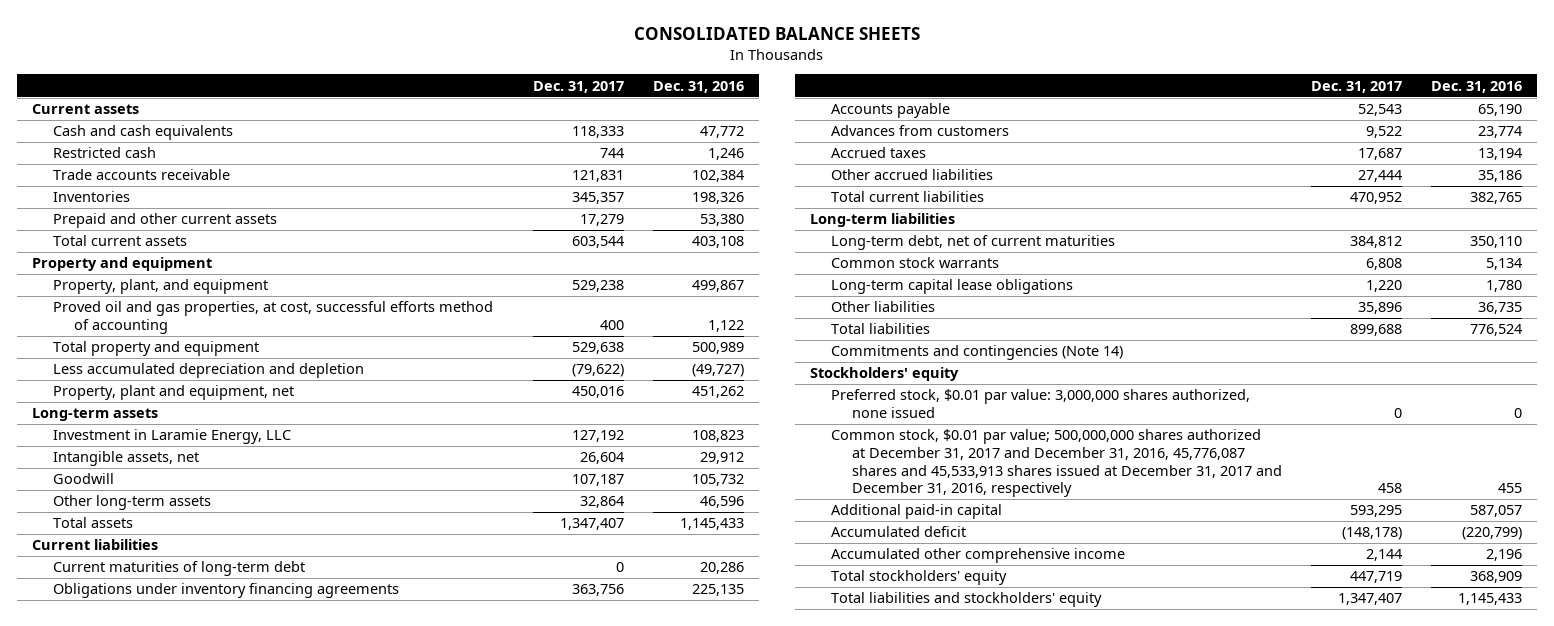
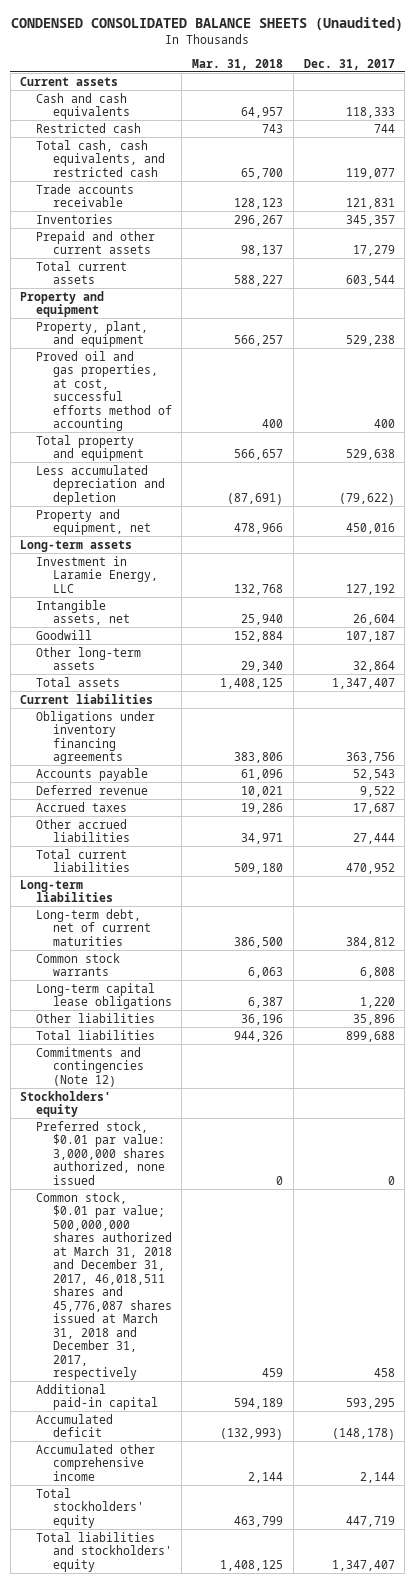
[633,26,920,40] CONSOLIDATED BALANCE SHEETS -> [11,17,404,32] CONDENSED CONSOLIDATED BALANCE SHEETS (Unaudited)
[653,80,745,93] Dec. 31, 2016 -> none
none -> [192,58,284,70] Mar. 31, 2018
none -> [36,139,165,177] Total cash, cash equivalents, and restricted cash
[52,385,294,401] Property, plant and equipment, net -> [36,508,151,536] Property and equipment, net
[52,561,305,577] Current maturities of long-term debt -> none
[831,125,1010,137] Advances from customers -> [36,784,149,795] Deferred revenue
[831,345,1124,361] Commitments and contingencies (Note 14) -> [36,1046,144,1087] Commitments and contingencies (Note 12)
[831,429,1283,498] Common stock, $0.01 par value; 500,000,000 shares authorized at December 31, 2017 and December 31, 2016, 45,776,087 shares and 45,533,913 shares issued at December 31, 2017 and December 31, 2016, respectively -> [36,1191,172,1381] Common stock, $0.01 par value; 500,000,000 shares authorized at March 31, 2018 and December 31, 2017, 46,018,511 shares and 45,776,087 shares issued at March 31, 2018 and December 31, 2017, respectively

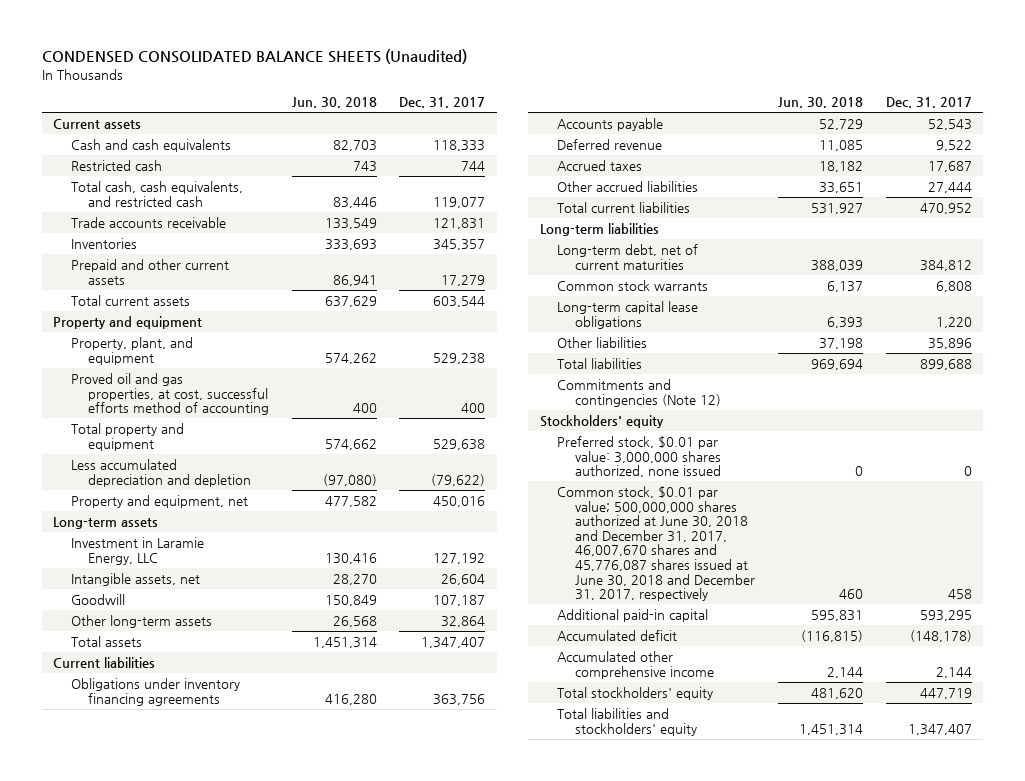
[192,58,284,70] Mar. 31, 2018 -> none
none -> [291,97,377,109] Jun. 30, 2018
[36,1191,172,1381] Common stock, $0.01 par value; 500,000,000 shares authorized at March 31, 2018 and December 31, 2017, 46,018,511 shares and 45,776,087 shares issued at March 31, 2018 and December 31, 2017, respectively -> [557,485,755,602] Common stock, $0.01 par value; 500,000,000 shares authorized at June 30, 2018 and December 31, 2017, 46,007,670 shares and 45,776,087 shares issued at June 30, 2018 and December 31, 2017, respectively

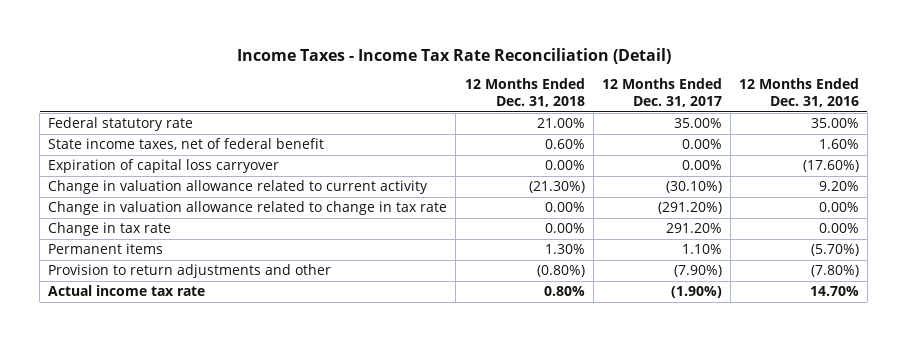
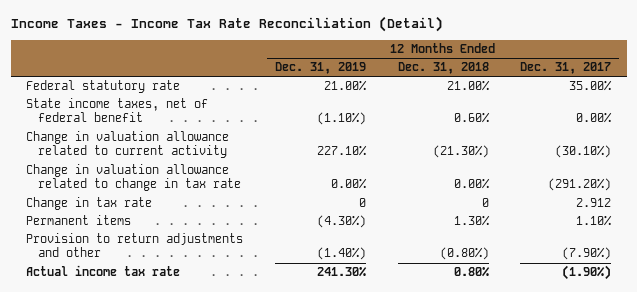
[738,78,859,108] 12 Months Ended Dec. 31, 2016 -> none
none -> [274,62,366,75] Dec. 31, 2019
[48,159,280,174] Expiration of capital loss carryover -> none
[544,223,585,234] 0.00% -> [481,198,489,208] 0
[665,223,722,234] 291.20% -> [576,198,612,208] 2.912

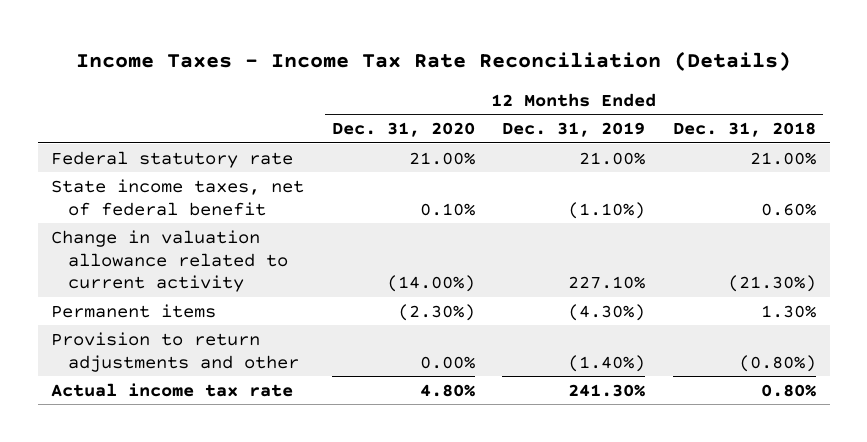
[10,16,443,33] Income Taxes - Income Tax Rate Reconciliation (Detail) -> [75,51,791,72] Income Taxes - Income Tax Rate Reconciliation (Details)
[520,62,612,75] Dec. 31, 2017 -> none
none -> [331,122,475,138] Dec. 31, 2020
[26,164,242,192] Change in valuation allowance related to change in tax rate -> none
[26,197,153,211] Change in tax rate -> none

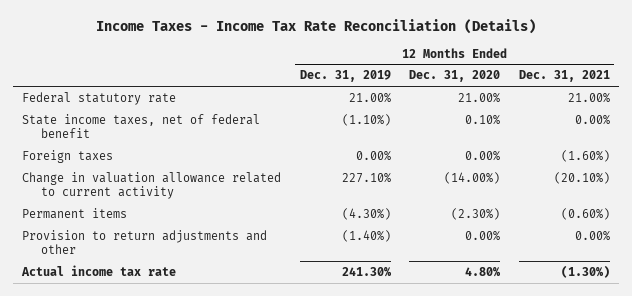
[672,122,816,138] Dec. 31, 2018 -> none
none -> [518,70,610,83] Dec. 31, 2021
none -> [22,149,114,163] Foreign taxes

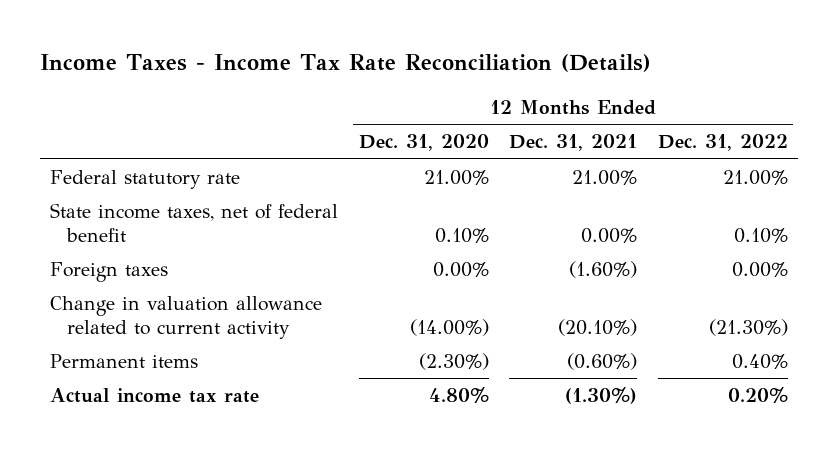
[299,70,391,83] Dec. 31, 2019 -> none
none -> [657,134,788,152] Dec. 31, 2022
[22,229,268,255] Provision to return adjustments and other -> none

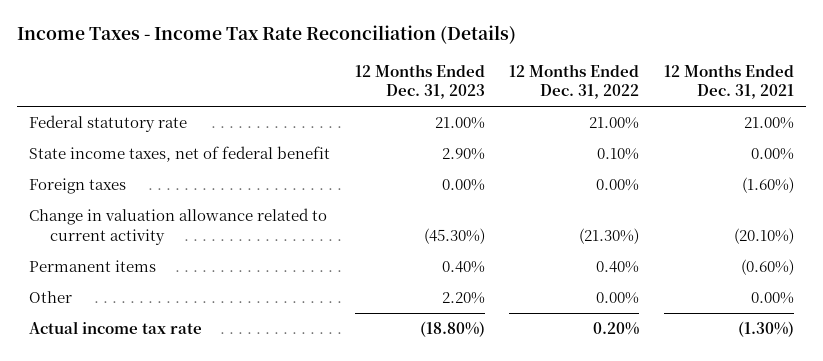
[358,134,489,152] Dec. 31, 2020 -> none
none -> [354,63,485,99] 12 Months Ended Dec. 31, 2023
none -> [29,291,73,304] Other

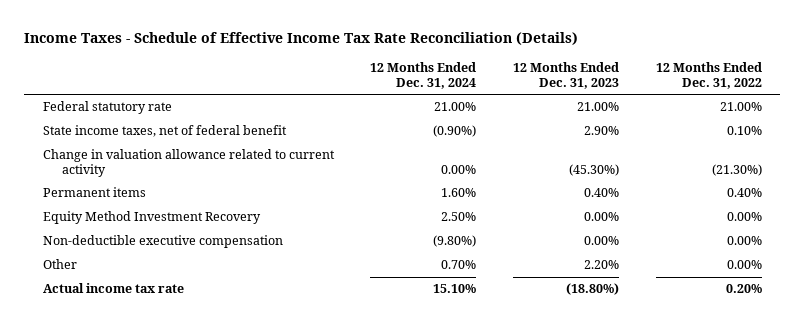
[16,25,516,45] Income Taxes - Income Tax Rate Reconciliation (Details) -> [24,32,579,46] Income Taxes - Schedule of Effective Income Tax Rate Reconciliation (Details)
[663,63,794,99] 12 Months Ended Dec. 31, 2021 -> none
none -> [370,61,477,89] 12 Months Ended Dec. 31, 2024
[29,178,127,195] Foreign taxes -> none
none -> [42,211,261,225] Equity Method Investment Recovery
none -> [42,235,283,249] Non-deductible executive compensation

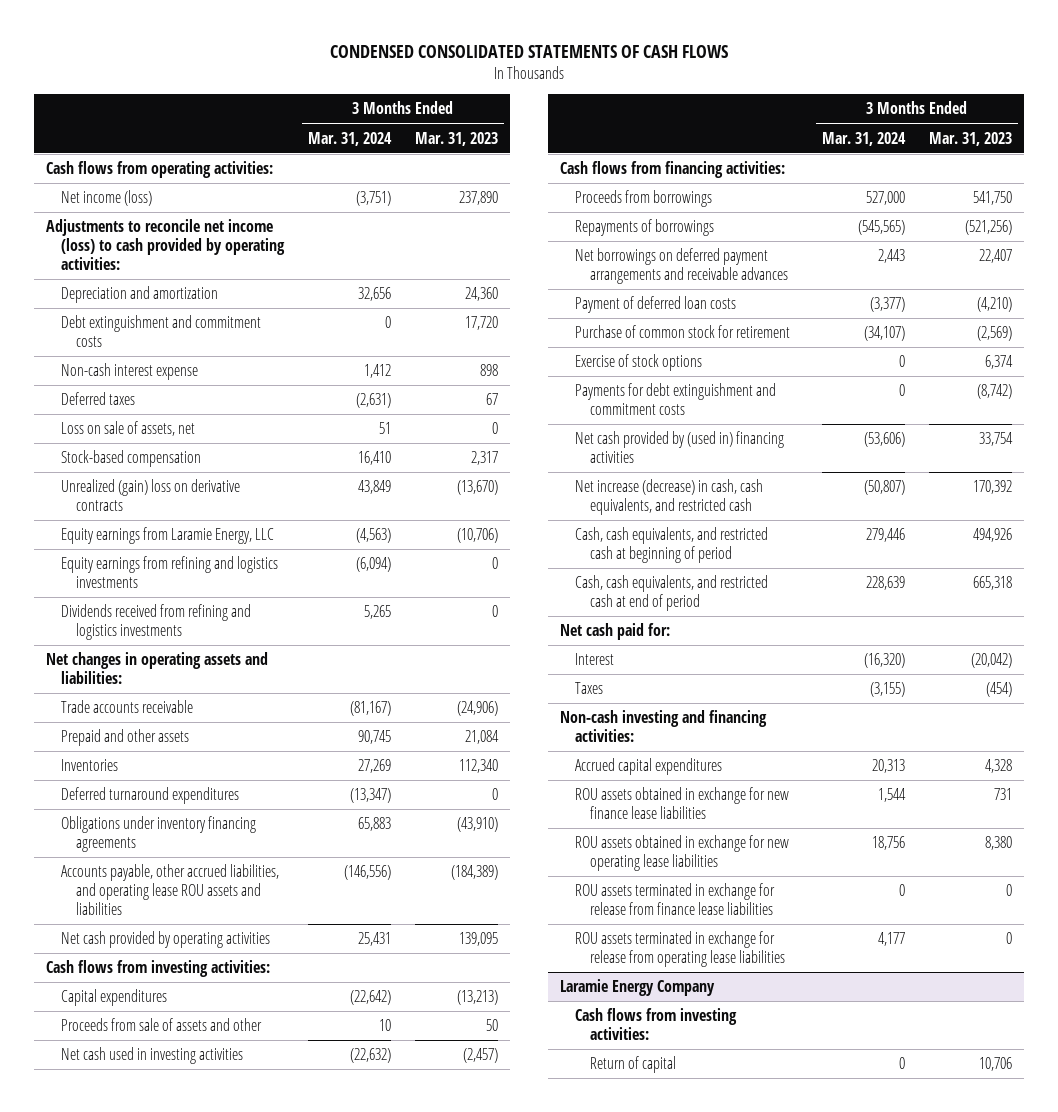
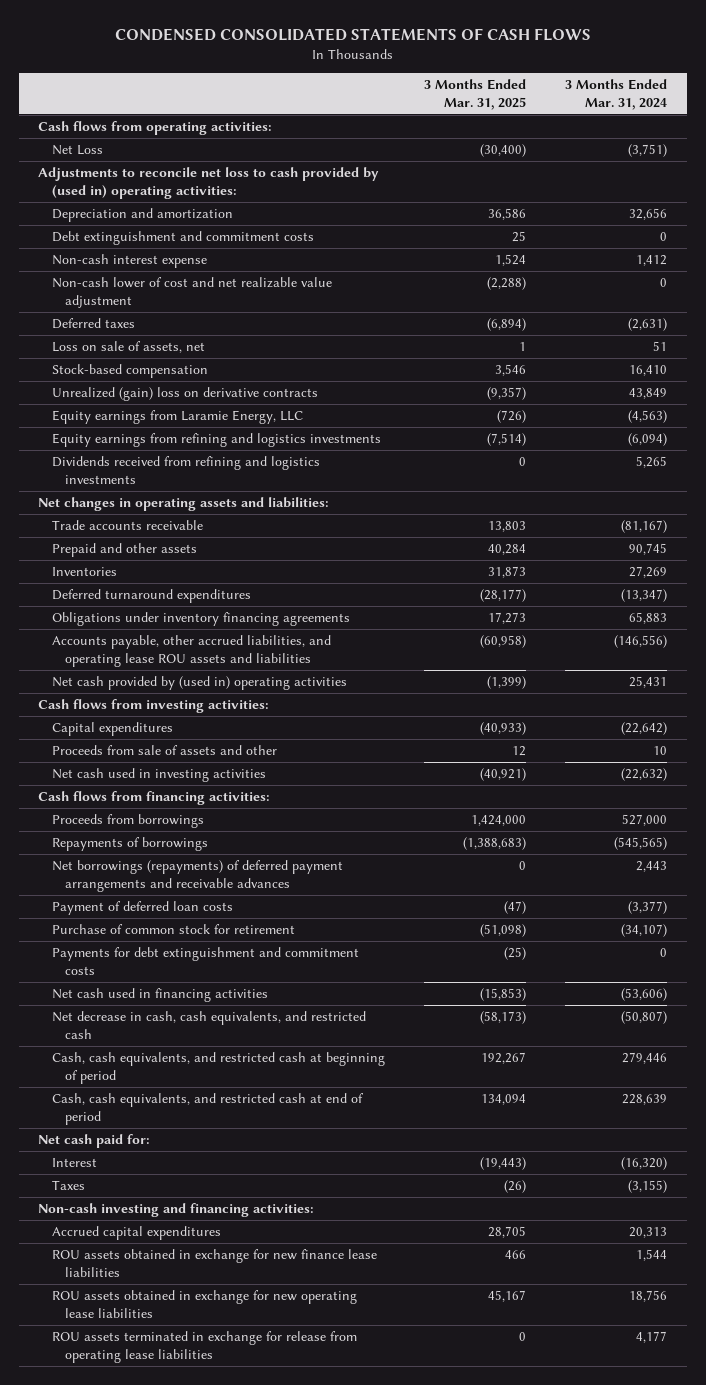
[414,131,498,146] Mar. 31, 2023 -> none
none -> [423,78,526,110] 3 Months Ended Mar. 31, 2025
[61,190,153,207] Net income (loss) -> [51,145,103,156] Net Loss
[46,219,286,271] Adjustments to reconcile net income (loss) to cash provided by operating activities: -> [38,167,380,199] Adjustments to reconcile net loss to cash provided by (used in) operating activities:
none -> [51,277,332,308] Non-cash lower of cost and net realizable value adjustment
[61,931,271,949] Net cash provided by operating activities -> [51,676,347,691] Net cash provided by (used in) operating activities
[574,248,788,285] Net borrowings on deferred payment arrangements and receivable advances -> [51,860,343,892] Net borrowings (repayments) of deferred payment arrangements and receivable advances
[574,354,702,372] Exercise of stock options -> none
[574,431,784,464] Net cash provided by (used in) financing activities -> [51,988,268,1003] Net cash used in financing activities
[574,479,763,516] Net increase (decrease) in cash, cash equivalents, and restricted cash -> [51,1011,366,1039] Net decrease in cash, cash equivalents, and restricted cash
[574,883,775,916] ROU assets terminated in exchange for release from finance lease liabilities -> none
[560,979,716,997] Laramie Energy Company -> none
[574,1008,737,1041] Cash flows from investing activities: -> none
[589,1056,676,1074] Return of capital -> none

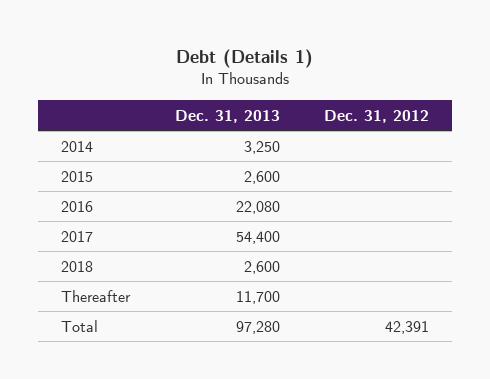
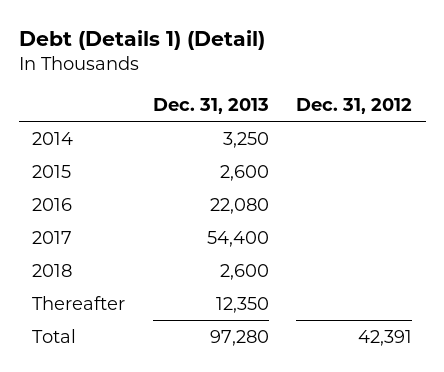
[176,48,314,68] Debt (Details 1) -> [18,30,265,51] Debt (Details 1) (Detail)
[235,290,280,304] 11,700 -> [215,296,269,313] 12,350

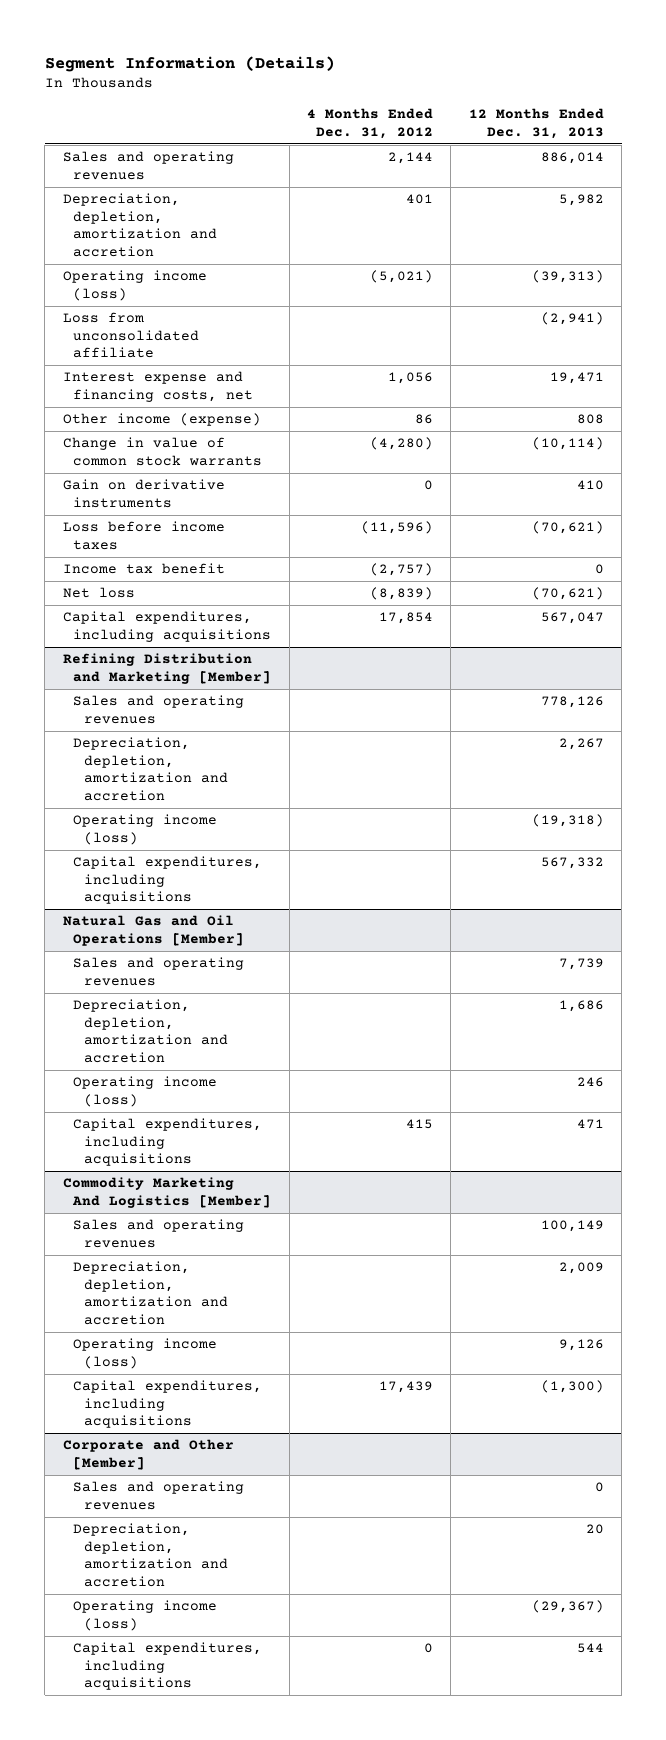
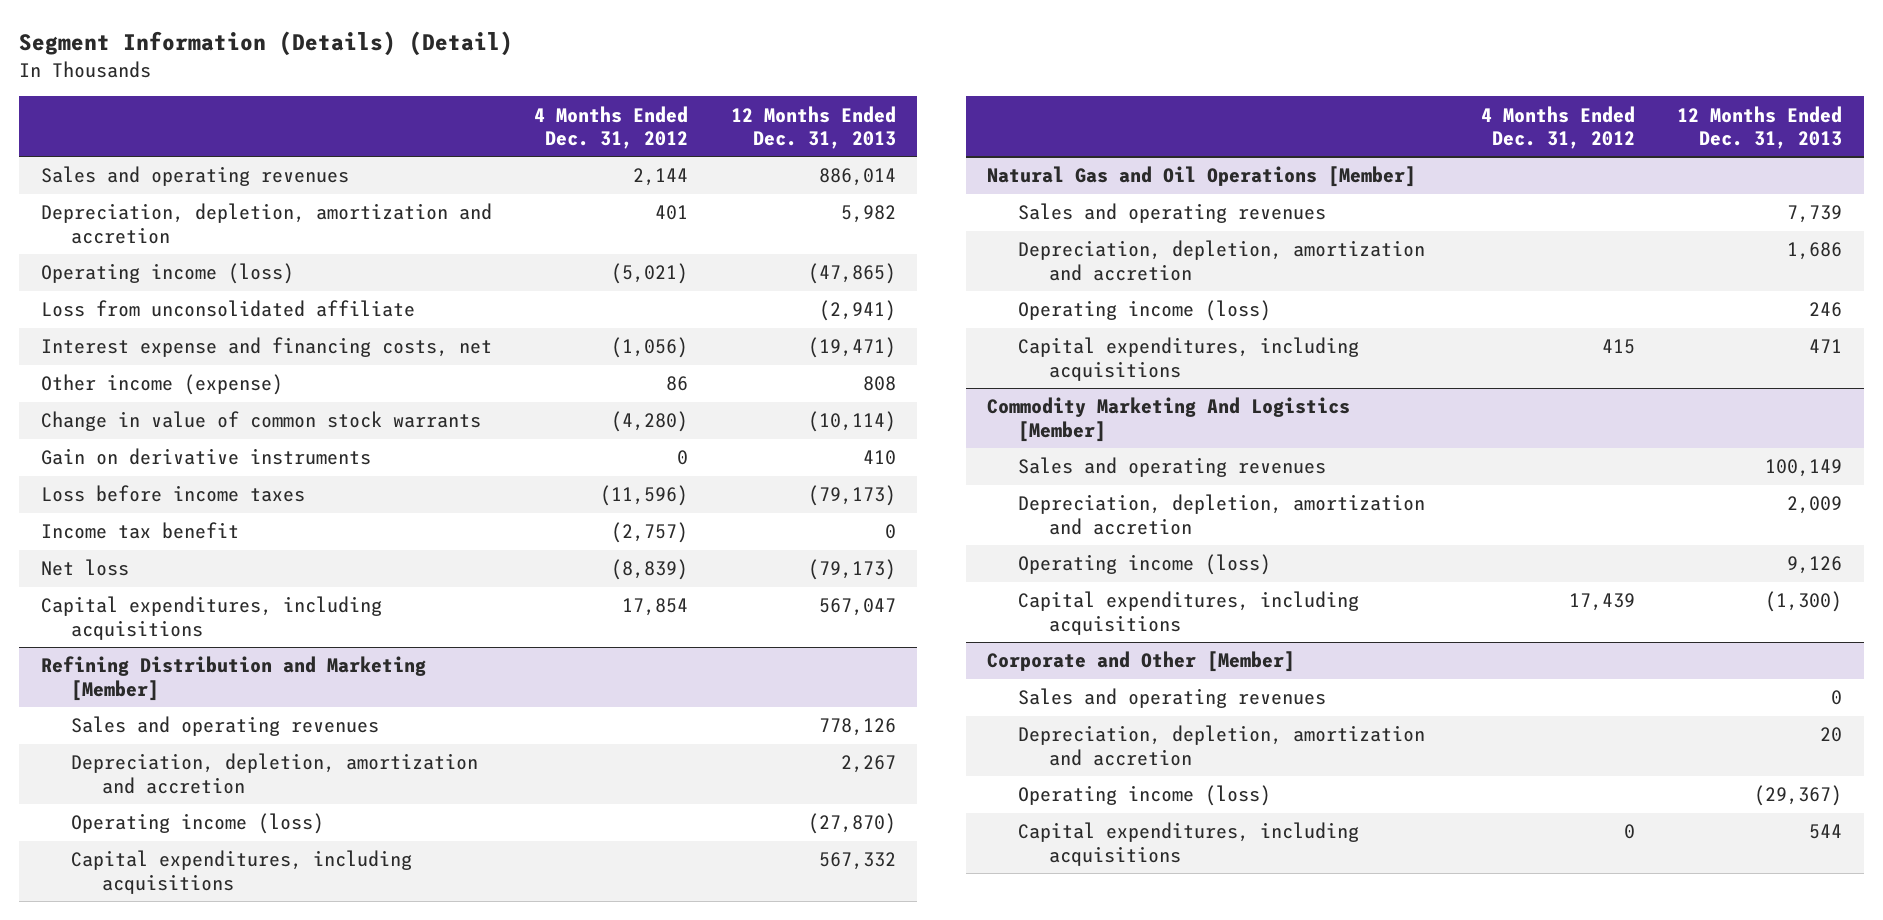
[44,55,335,72] Segment Information (Details) -> [19,30,514,56] Segment Information (Details) (Detail)
[531,270,604,284] (39,313) -> [807,263,896,285] (47,865)
[387,372,433,385] 1,056 -> [611,337,689,359] (1,056)
[549,372,604,385] 19,471 -> [807,337,896,359] (19,471)
[531,521,604,535] (70,621) -> [807,485,896,507] (79,173)
[531,587,604,601] (70,621) -> [807,559,896,581] (79,173)
[531,814,604,828] (19,318) -> [807,813,896,835] (27,870)

